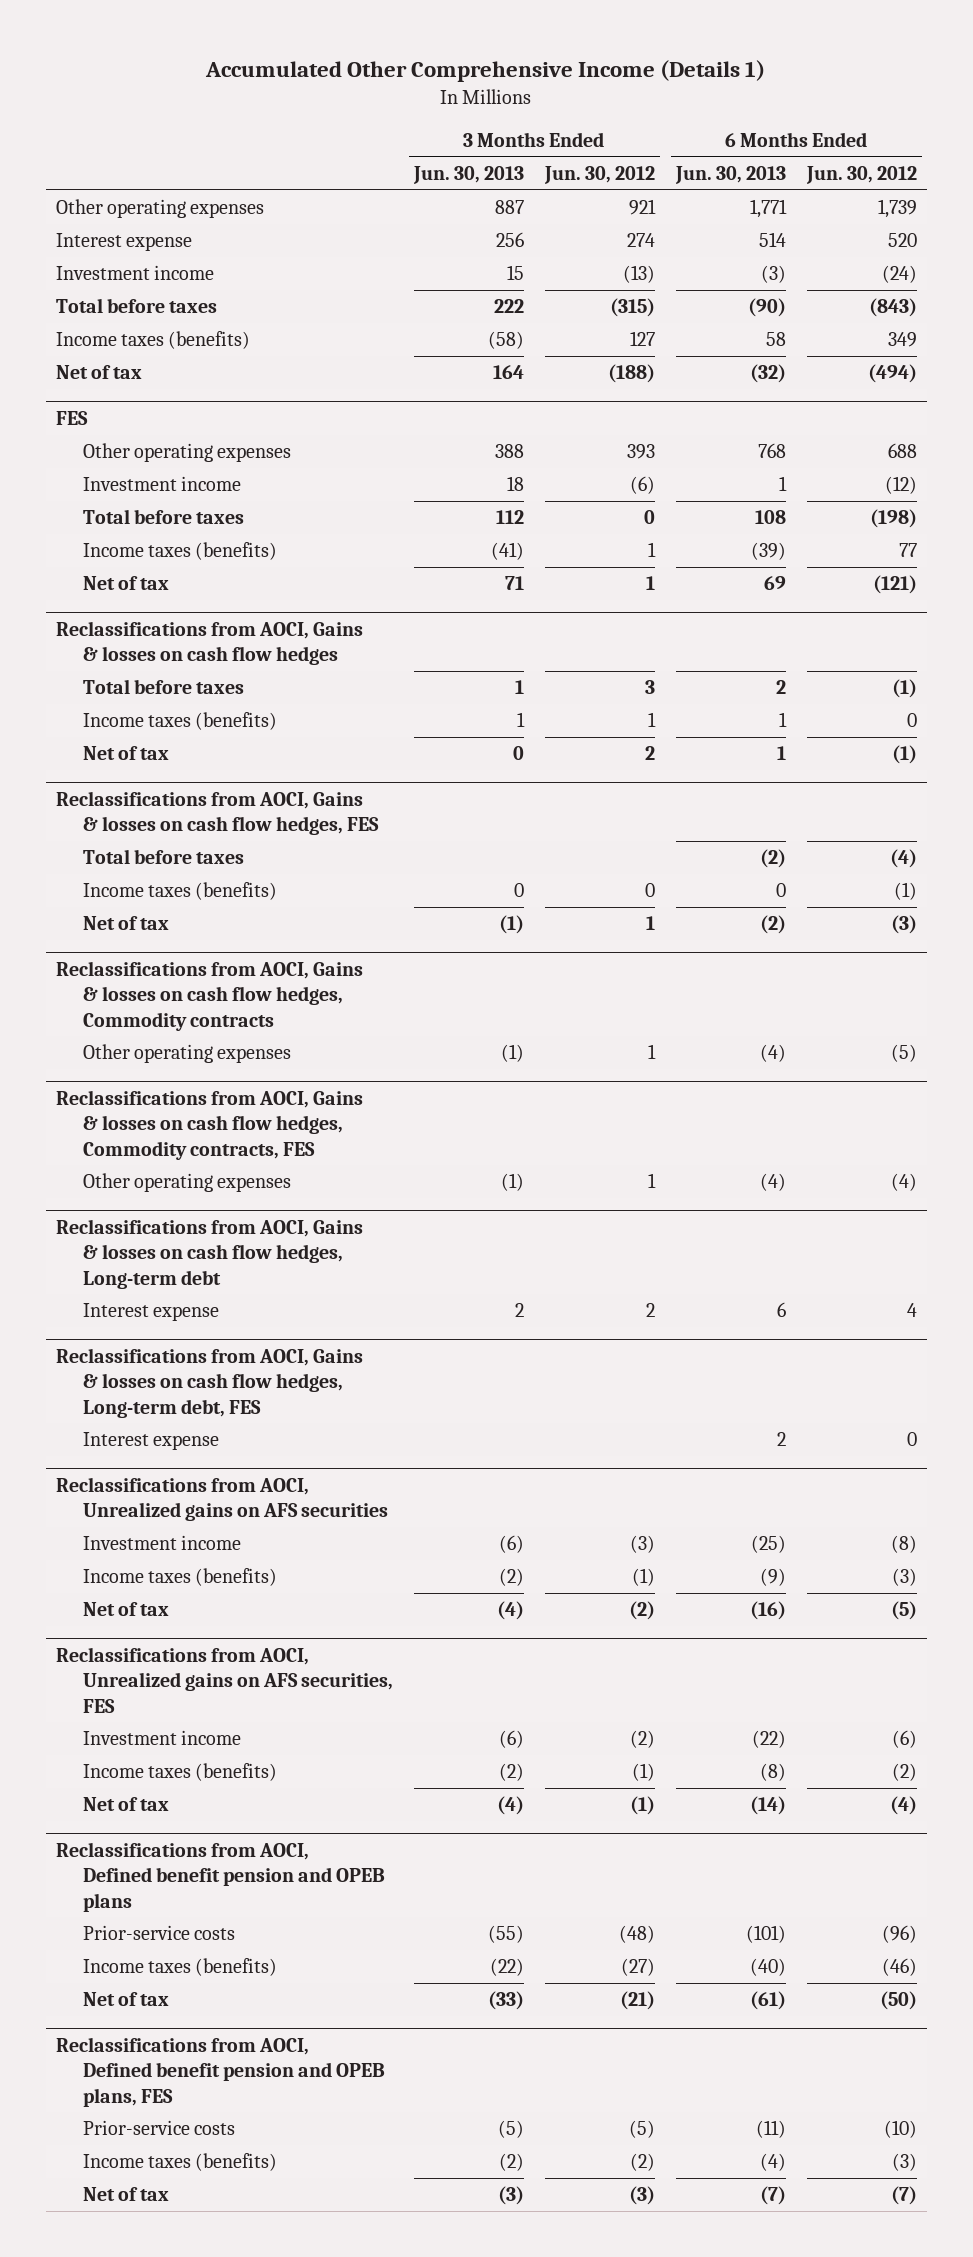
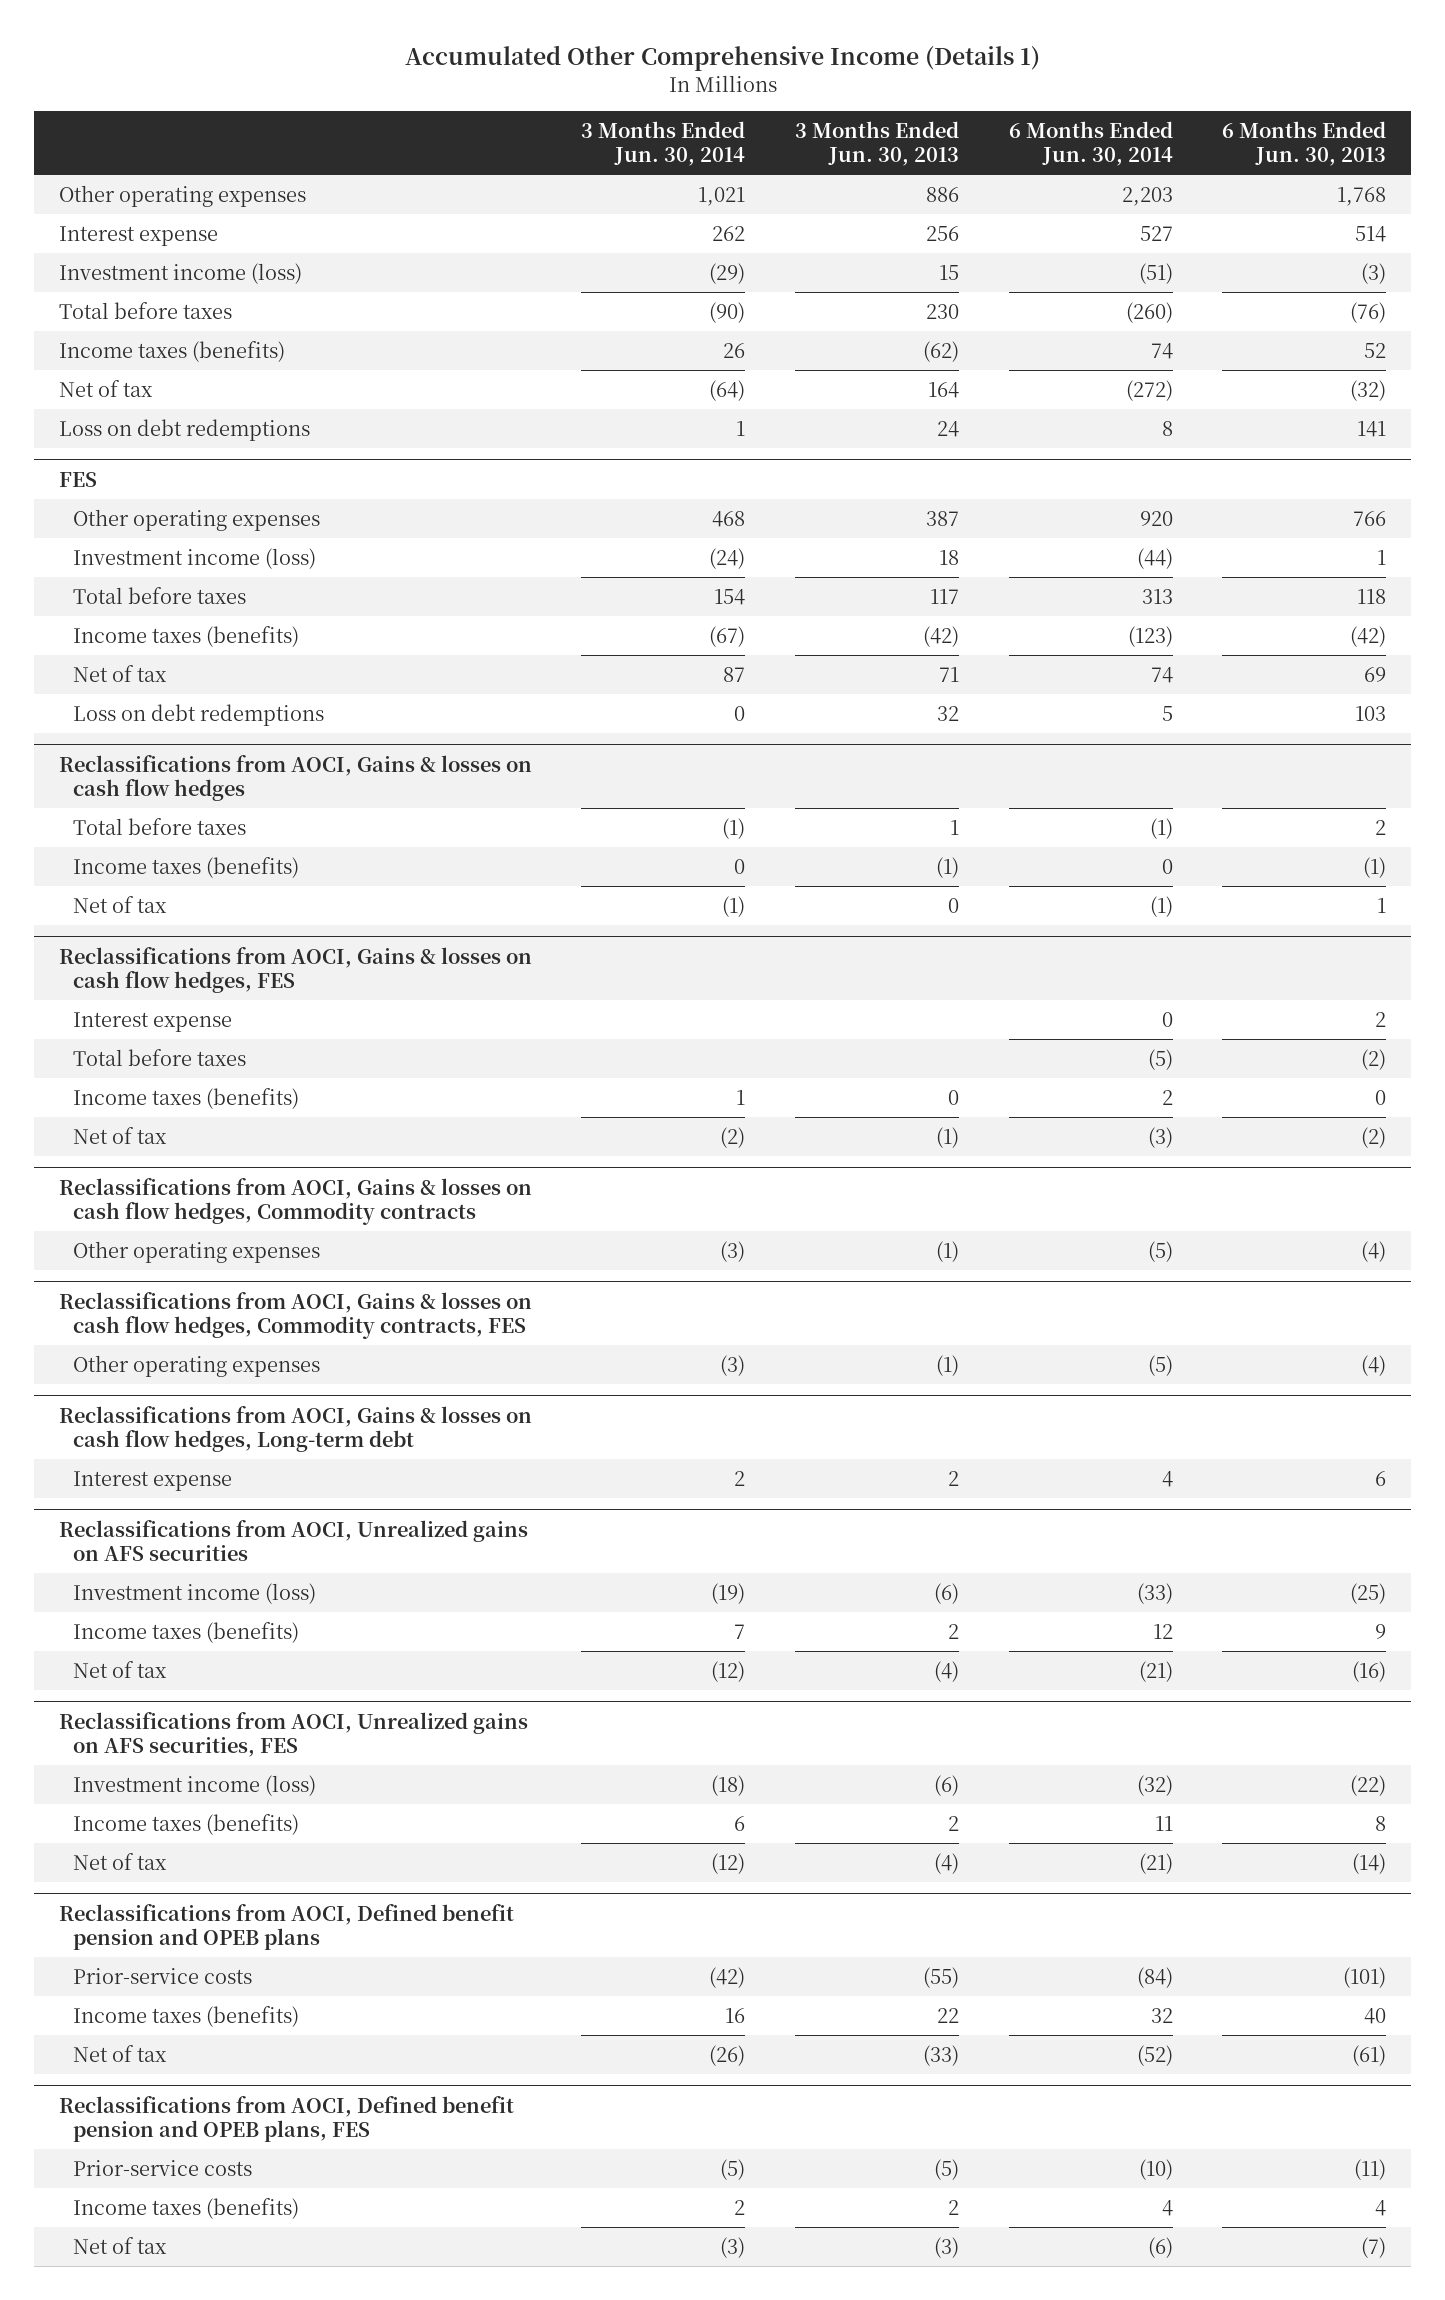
[543,165,655,184] Jun. 30, 2012 -> none
[805,165,917,184] Jun. 30, 2012 -> none
none -> [581,120,746,166] 3 Months Ended Jun. 30, 2014
none -> [1008,120,1173,166] 6 Months Ended Jun. 30, 2014
[494,200,524,215] 887 -> [926,186,960,202] 886
[749,199,787,219] 1,771 -> [1337,186,1387,206] 1,768
[56,265,215,281] Investment income -> [58,262,302,284] Investment income (loss)
[493,299,524,314] 222 -> [926,303,960,319] 230
[747,298,786,318] (90) -> [1350,301,1387,323] (76)
[487,331,524,350] (58) -> [923,340,960,362] (62)
[765,332,786,347] 58 -> [1364,342,1387,358] 52
none -> [58,418,310,441] Loss on debt redemptions
[494,444,524,459] 388 -> [926,510,960,526] 387
[757,443,786,459] 768 -> [1353,510,1387,526] 766
[83,476,242,492] Investment income -> [73,547,317,569] Investment income (loss)
[495,510,524,525] 112 -> [930,588,960,604] 117
[754,510,786,525] 108 -> [1357,588,1387,604] 118
[490,542,524,561] (41) -> [923,625,960,647] (42)
[750,542,786,561] (39) -> [1350,625,1387,647] (42)
none -> [73,703,325,726] Loss on debt redemptions
[516,712,525,728] 1 -> [936,856,960,878] (1)
[778,712,787,728] 1 -> [1363,856,1387,878] (1)
none -> [73,1011,233,1032] Interest expense
[56,1347,364,1418] Reclassifications from AOCI, Gains & losses on cash flow hedges, Long-term debt, FES -> none
[83,1432,220,1451] Interest expense -> none
[83,1535,242,1551] Investment income -> [73,1582,317,1604] Investment income (loss)
[498,1568,524,1587] (2) -> [948,1623,960,1639] 2
[759,1568,786,1587] (9) -> [1375,1623,1387,1639] 9
[83,1730,242,1746] Investment income -> [73,1774,317,1796] Investment income (loss)
[498,1763,524,1782] (2) -> [948,1815,960,1831] 2
[759,1763,786,1782] (8) -> [1375,1815,1387,1831] 8
[489,1958,524,1977] (22) -> [937,2007,960,2023] 22
[749,1958,786,1977] (40) -> [1364,2007,1387,2024] 40
[498,2153,524,2172] (2) -> [948,2199,960,2215] 2
[759,2153,786,2172] (4) -> [1375,2199,1387,2216] 4

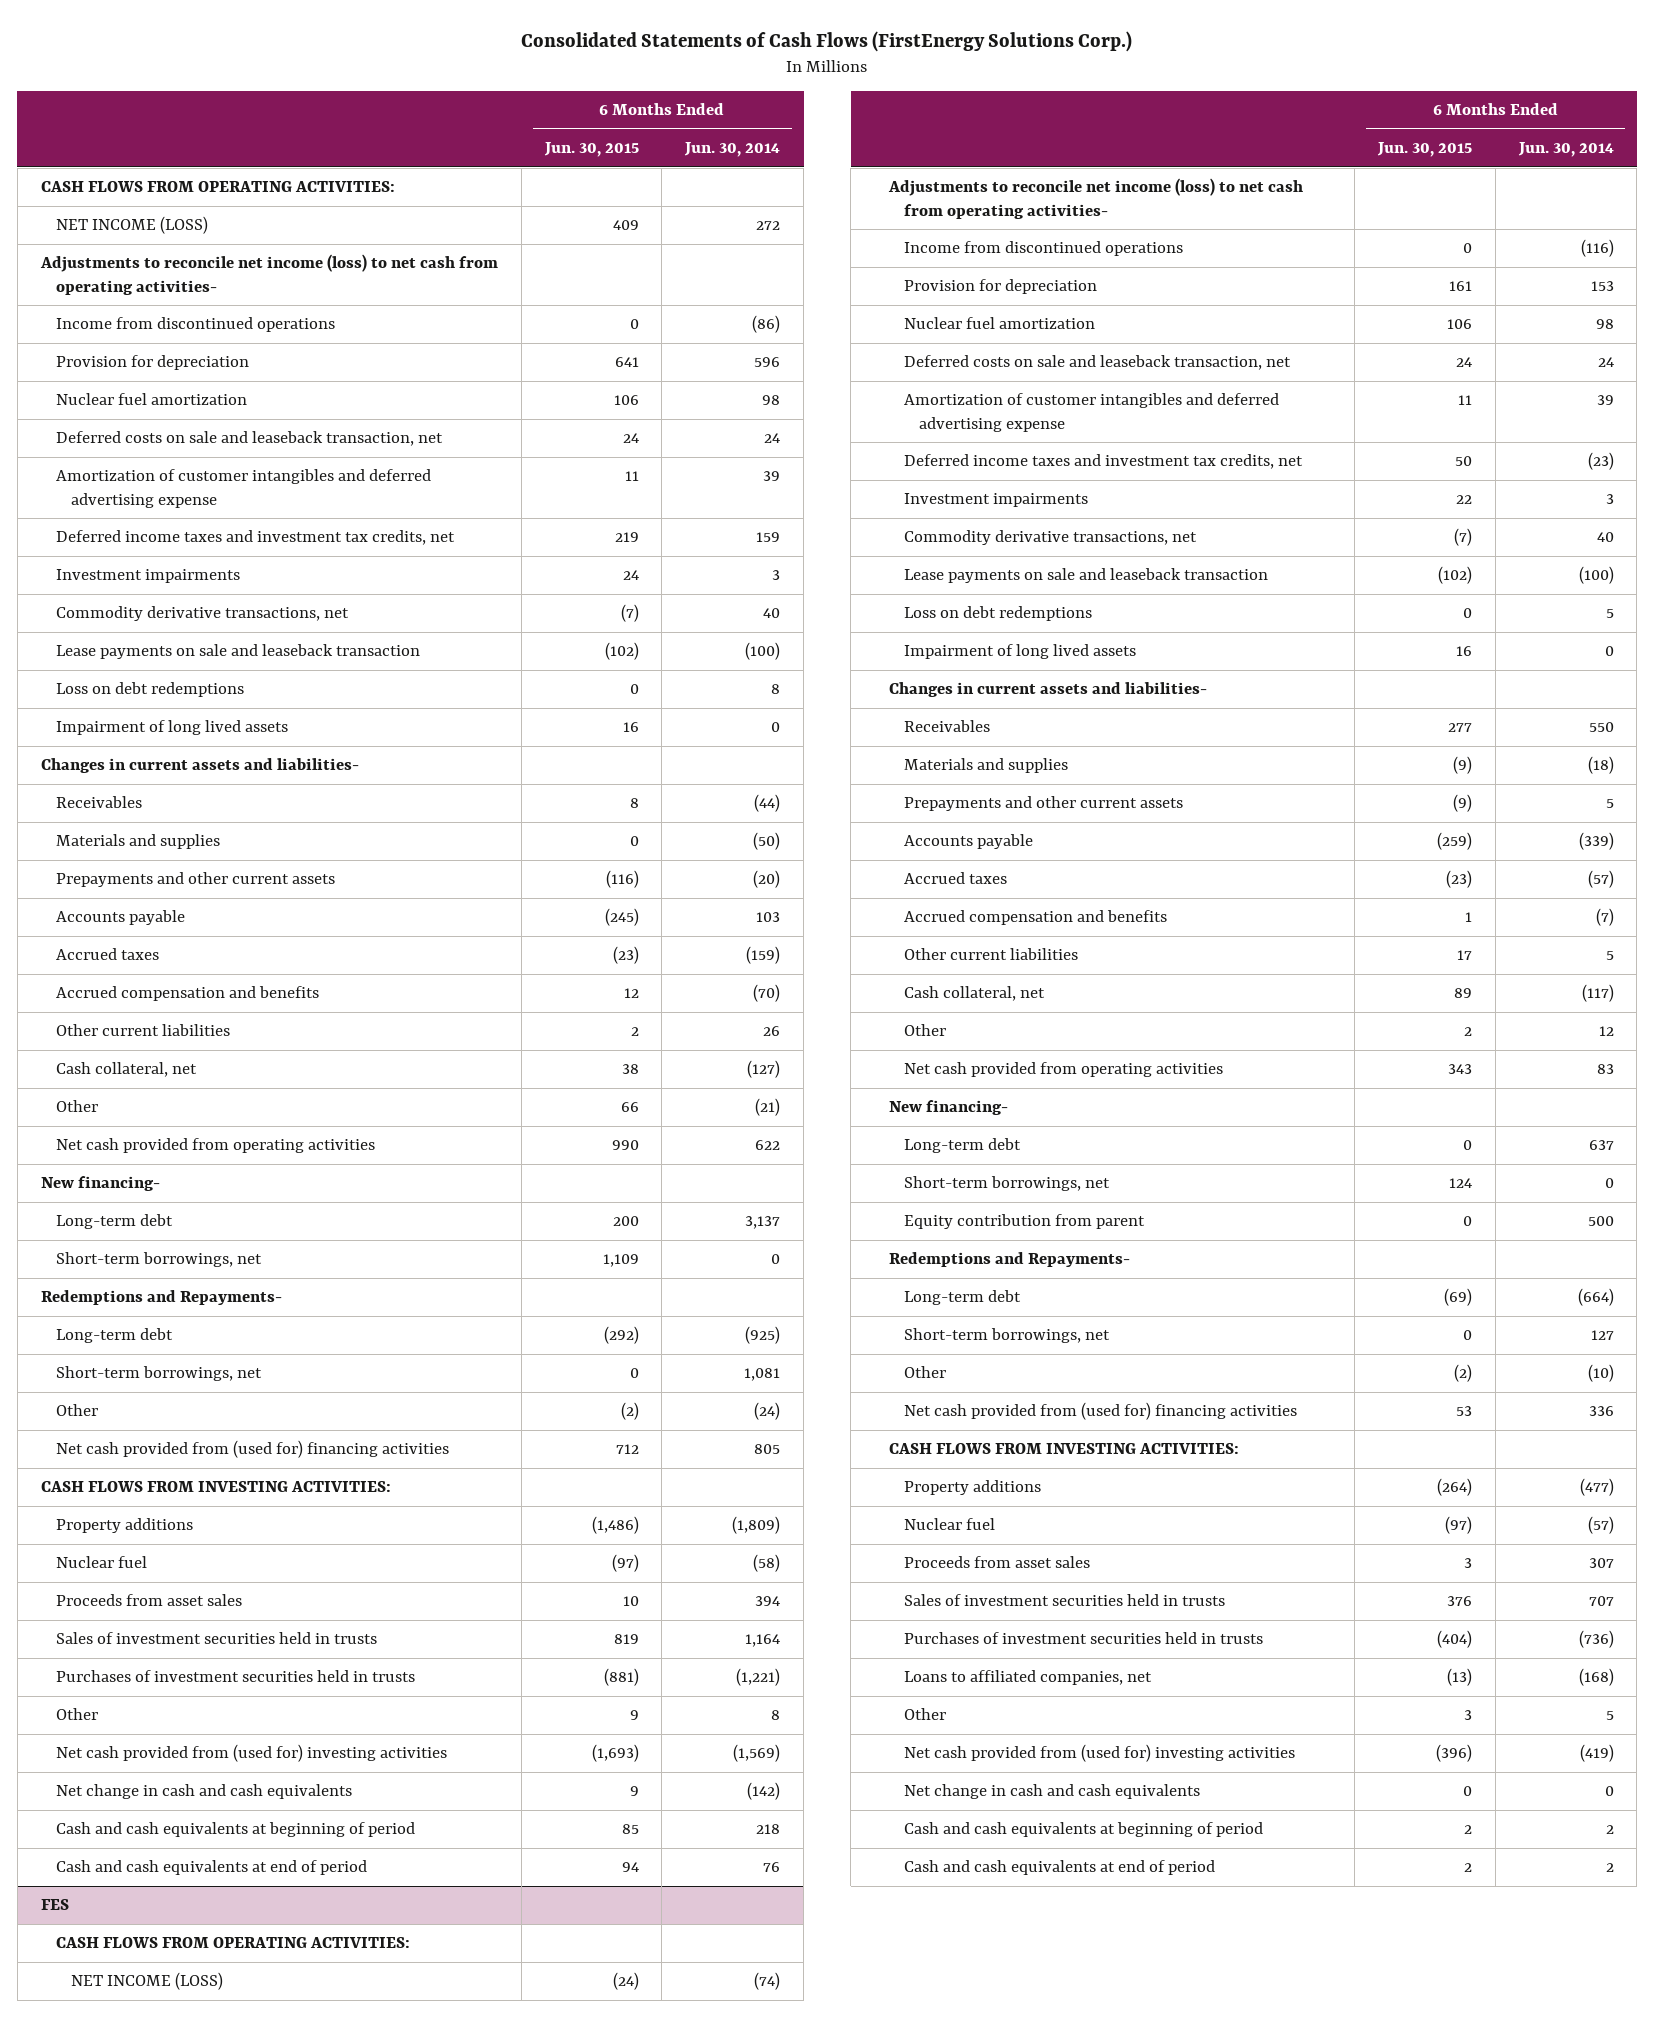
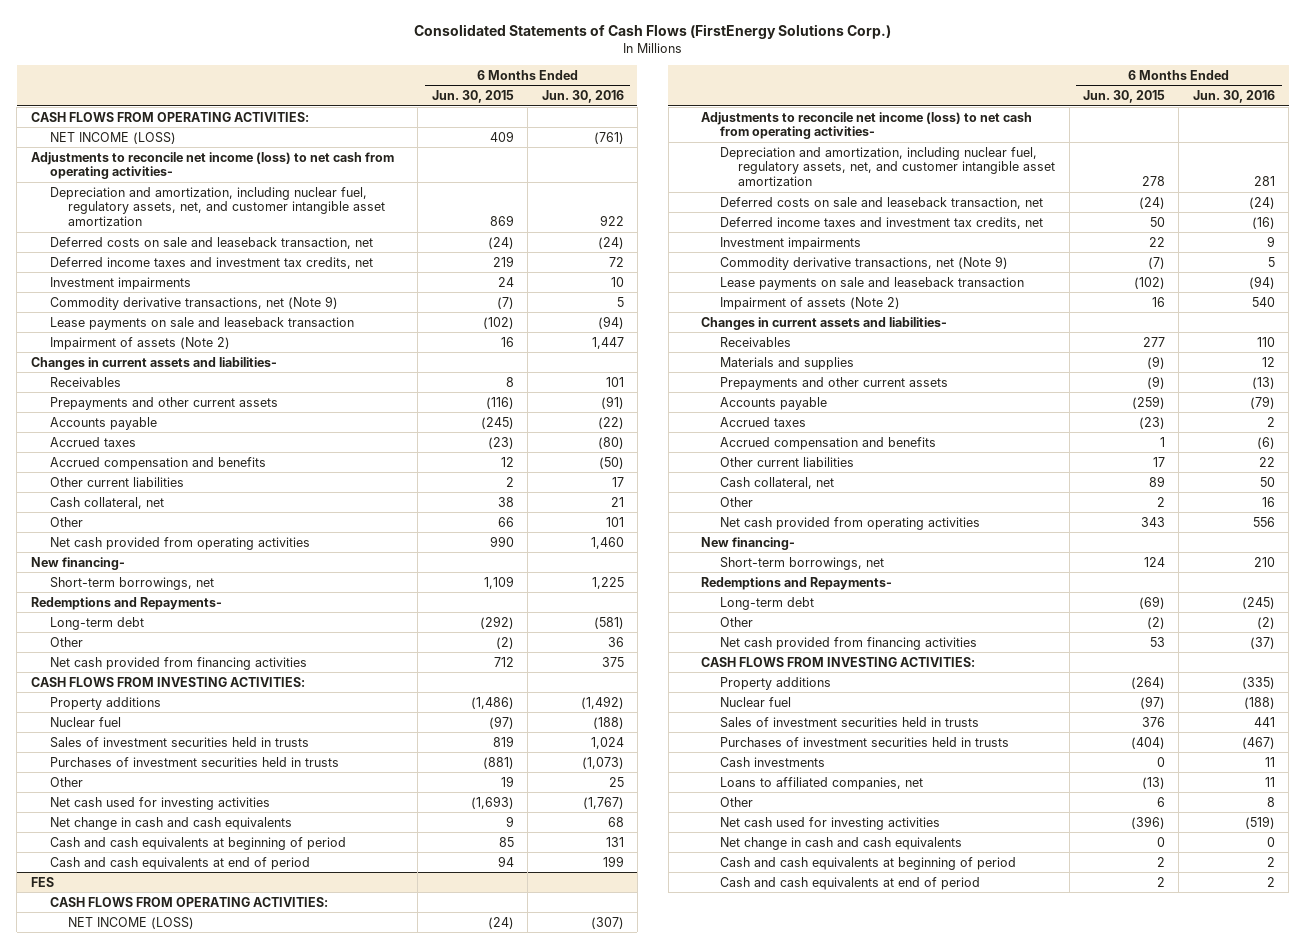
[684,142,781,158] Jun. 30, 2014 -> none
none -> [541,90,624,104] Jun. 30, 2016
[55,317,335,333] Income from discontinued operations -> none
[55,355,249,371] Provision for depreciation -> none
[55,393,247,406] Nuclear fuel amortization -> none
[55,469,431,508] Amortization of customer intangibles and deferred advertising expense -> none
none -> [49,186,386,227] Depreciation and amortization, including nuclear fuel, regulatory assets, net, and customer intangible asset amortization
[622,433,639,444] 24 -> [487,236,514,249] (24)
[55,606,349,622] Commodity derivative transactions, net -> [49,295,338,310] Commodity derivative transactions, net (Note 9)
[55,682,244,698] Loss on debt redemptions -> none
[55,720,288,736] Impairment of long lived assets -> [49,336,230,350] Impairment of assets (Note 2)
[55,834,220,850] Materials and supplies -> none
[55,1214,173,1230] Long-term debt -> none
[55,1366,262,1382] Short-term borrowings, net -> none
[55,1440,449,1459] Net cash provided from (used for) financing activities -> [49,656,307,670] Net cash provided from financing activities
[55,1594,242,1607] Proceeds from asset sales -> none
[629,1710,639,1721] 9 -> [500,775,514,787] 19
[55,1744,447,1763] Net cash provided from (used for) investing activities -> [49,796,270,810] Net cash used for investing activities
[903,241,1183,257] Income from discontinued operations -> none
[903,279,1097,295] Provision for depreciation -> none
[903,317,1095,330] Nuclear fuel amortization -> none
[903,393,1279,432] Amortization of customer intangibles and deferred advertising expense -> none
none -> [719,146,1056,187] Depreciation and amortization, including nuclear fuel, regulatory assets, net, and customer intangible asset amortization
[1455,357,1472,368] 24 -> [1139,196,1166,209] (24)
[903,530,1197,546] Commodity derivative transactions, net -> [719,255,1008,270] Commodity derivative transactions, net (Note 9)
[903,606,1092,622] Loss on debt redemptions -> none
[903,644,1136,660] Impairment of long lived assets -> [719,296,900,310] Impairment of assets (Note 2)
[903,1138,1021,1154] Long-term debt -> none
[903,1214,1145,1230] Equity contribution from parent -> none
[903,1328,1110,1344] Short-term borrowings, net -> none
[903,1402,1297,1421] Net cash provided from (used for) financing activities -> [719,636,977,650] Net cash provided from financing activities
[903,1556,1090,1569] Proceeds from asset sales -> none
none -> [719,756,825,767] Cash investments
[1463,1710,1472,1721] 3 -> [1157,796,1166,807] 6
[903,1744,1295,1763] Net cash provided from (used for) investing activities -> [719,816,940,830] Net cash used for investing activities

